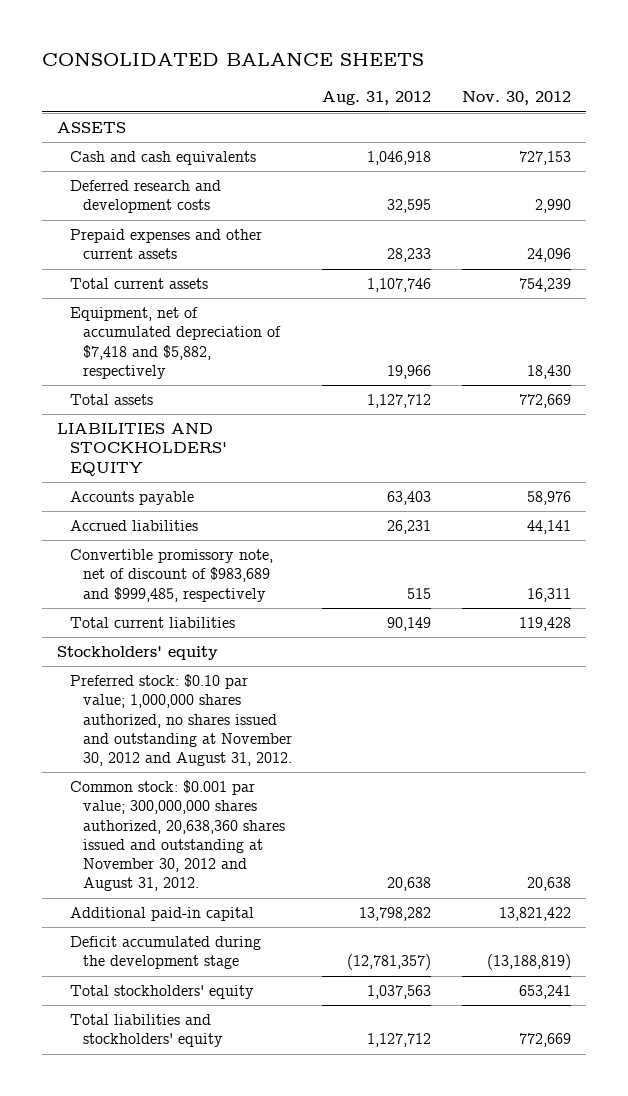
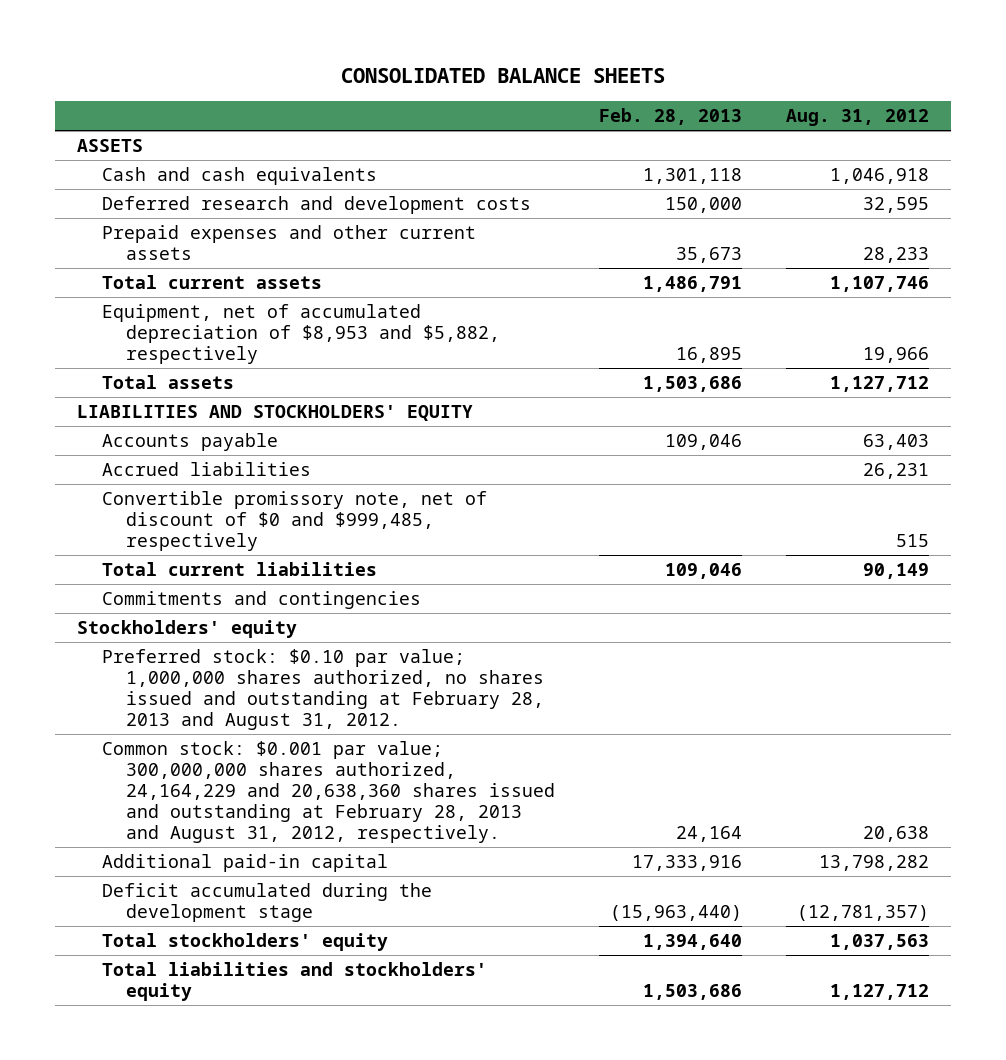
[461,91,571,106] Nov. 30, 2012 -> none
none -> [599,107,743,125] Feb. 28, 2013
[69,307,281,379] Equipment, net of accumulated depreciation of $7,418 and $5,882, respectively -> [101,304,501,365] Equipment, net of accumulated depreciation of $8,953 and $5,882, respectively
[69,549,273,602] Convertible promissory note, net of discount of $983,689 and $999,485, respectively -> [101,491,487,552] Convertible promissory note, net of discount of $0 and $999,485, respectively
none -> [101,591,421,610] Commitments and contingencies
[69,674,292,767] Preferred stock: $0.10 par value; 1,000,000 shares authorized, no shares issued and outstanding at November 30, 2012 and August 31, 2012. -> [101,649,545,731] Preferred stock: $0.10 par value; 1,000,000 shares authorized, no shares issued and outstanding at February 28, 2013 and August 31, 2012.
[69,780,285,892] Common stock: $0.001 par value; 300,000,000 shares authorized, 20,638,360 shares issued and outstanding at November 30, 2012 and August 31, 2012. -> [101,741,556,844] Common stock: $0.001 par value; 300,000,000 shares authorized, 24,164,229 and 20,638,360 shares issued and outstanding at February 28, 2013 and August 31, 2012, respectively.

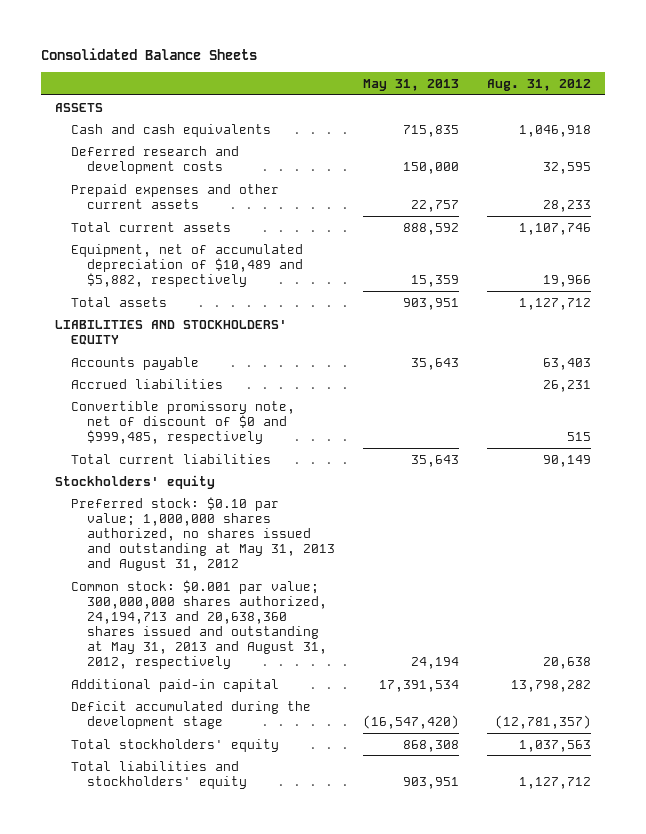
[340,67,665,83] CONSOLIDATED BALANCE SHEETS -> [40,47,257,60] Consolidated Balance Sheets
[599,107,743,125] Feb. 28, 2013 -> none
none -> [363,78,460,91] May 31, 2013
[101,304,501,365] Equipment, net of accumulated depreciation of $8,953 and $5,882, respectively -> [70,243,304,287] Equipment, net of accumulated depreciation of $10,489 and $5,882, respectively
[101,591,421,610] Commitments and contingencies -> none
[101,649,545,731] Preferred stock: $0.10 par value; 1,000,000 shares authorized, no shares issued and outstanding at February 28, 2013 and August 31, 2012. -> [70,496,336,572] Preferred stock: $0.10 par value; 1,000,000 shares authorized, no shares issued and outstanding at May 31, 2013 and August 31, 2012
[101,741,556,844] Common stock: $0.001 par value; 300,000,000 shares authorized, 24,164,229 and 20,638,360 shares issued and outstanding at February 28, 2013 and August 31, 2012, respectively. -> [70,579,328,670] Common stock: $0.001 par value; 300,000,000 shares authorized, 24,194,713 and 20,638,360 shares issued and outstanding at May 31, 2013 and August 31, 2012, respectively

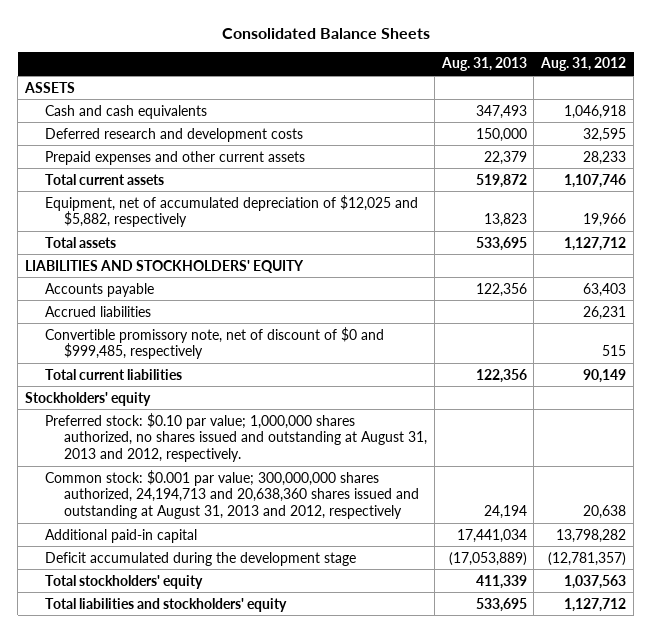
[363,78,460,91] May 31, 2013 -> none
none -> [440,57,527,72] Aug. 31, 2013
[70,243,304,287] Equipment, net of accumulated depreciation of $10,489 and $5,882, respectively -> [44,194,418,228] Equipment, net of accumulated depreciation of $12,025 and $5,882, respectively
[70,496,336,572] Preferred stock: $0.10 par value; 1,000,000 shares authorized, no shares issued and outstanding at May 31, 2013 and August 31, 2012 -> [44,412,427,463] Preferred stock: $0.10 par value; 1,000,000 shares authorized, no shares issued and outstanding at August 31, 2013 and 2012, respectively.
[70,579,328,670] Common stock: $0.001 par value; 300,000,000 shares authorized, 24,194,713 and 20,638,360 shares issued and outstanding at May 31, 2013 and August 31, 2012, respectively -> [44,469,419,520] Common stock: $0.001 par value; 300,000,000 shares authorized, 24,194,713 and 20,638,360 shares issued and outstanding at August 31, 2013 and 2012, respectively

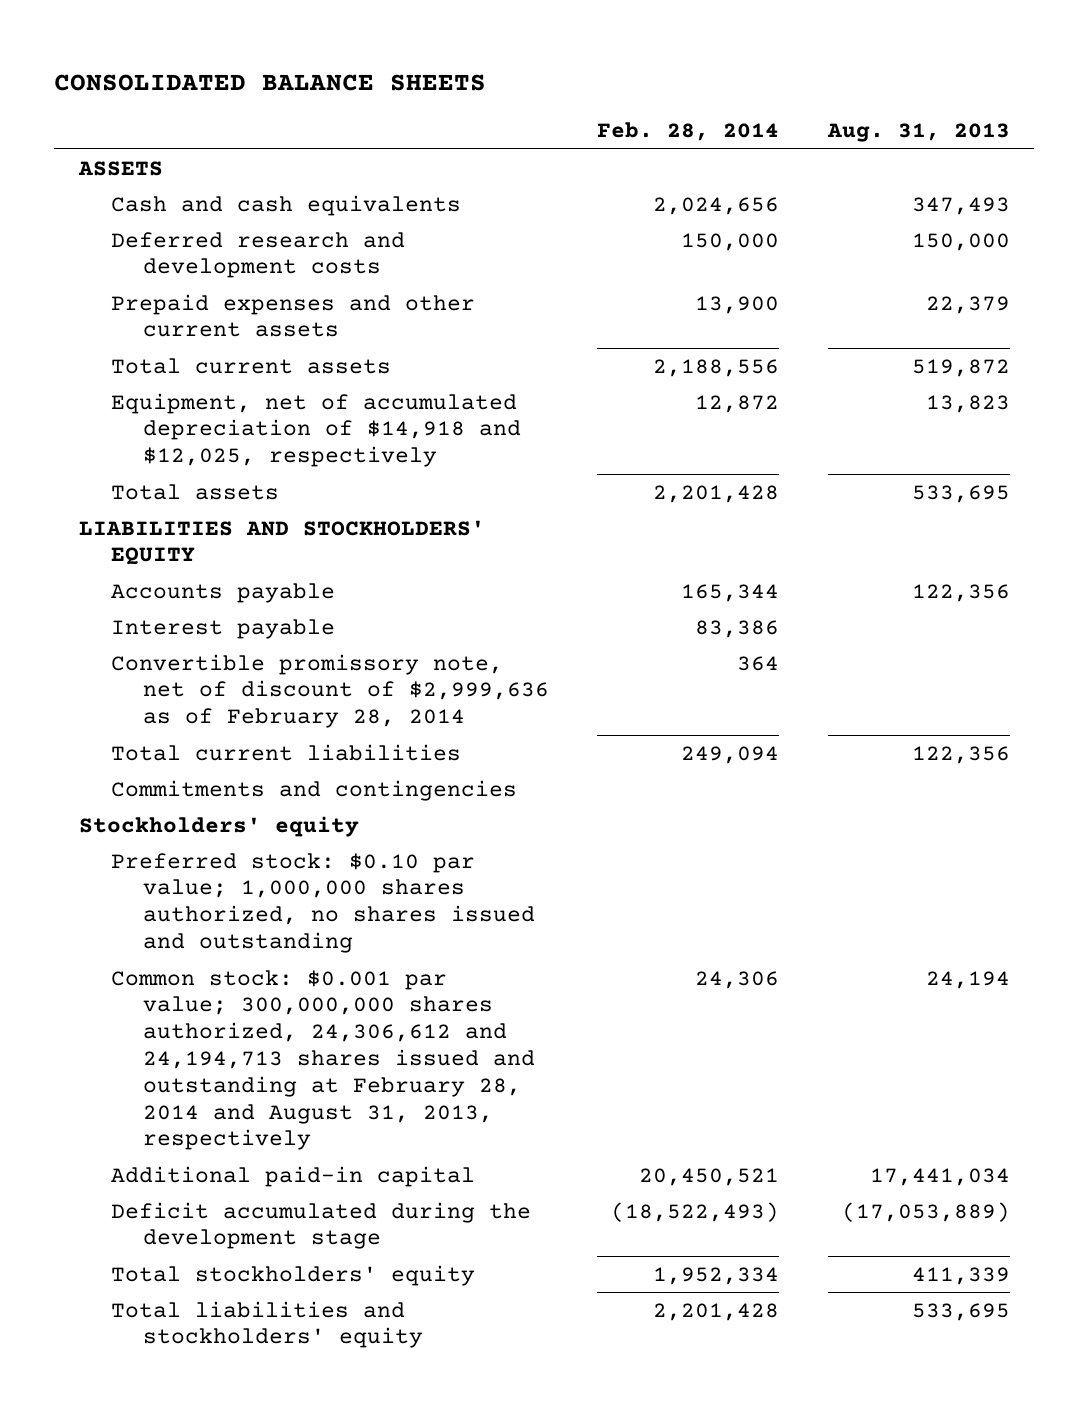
[221,27,430,39] Consolidated Balance Sheets -> [54,73,487,91] CONSOLIDATED BALANCE SHEETS
[540,57,627,72] Aug. 31, 2012 -> none
none -> [597,122,780,142] Feb. 28, 2014
[44,194,418,228] Equipment, net of accumulated depreciation of $12,025 and $5,882, respectively -> [110,392,521,468] Equipment, net of accumulated depreciation of $14,918 and $12,025, respectively
[44,305,151,317] Accrued liabilities -> none
none -> [110,618,335,639] Interest payable
[44,326,384,360] Convertible promissory note, net of discount of $0 and $999,485, respectively -> [110,653,549,729] Convertible promissory note, net of discount of $2,999,636 as of February 28, 2014
none -> [110,779,517,801] Commitments and contingencies
[44,412,427,463] Preferred stock: $0.10 par value; 1,000,000 shares authorized, no shares issued and outstanding at August 31, 2013 and 2012, respectively. -> [110,852,535,954] Preferred stock: $0.10 par value; 1,000,000 shares authorized, no shares issued and outstanding
[44,469,419,520] Common stock: $0.001 par value; 300,000,000 shares authorized, 24,194,713 and 20,638,360 shares issued and outstanding at August 31, 2013 and 2012, respectively -> [110,969,535,1151] Common stock: $0.001 par value; 300,000,000 shares authorized, 24,306,612 and 24,194,713 shares issued and outstanding at February 28, 2014 and August 31, 2013, respectively

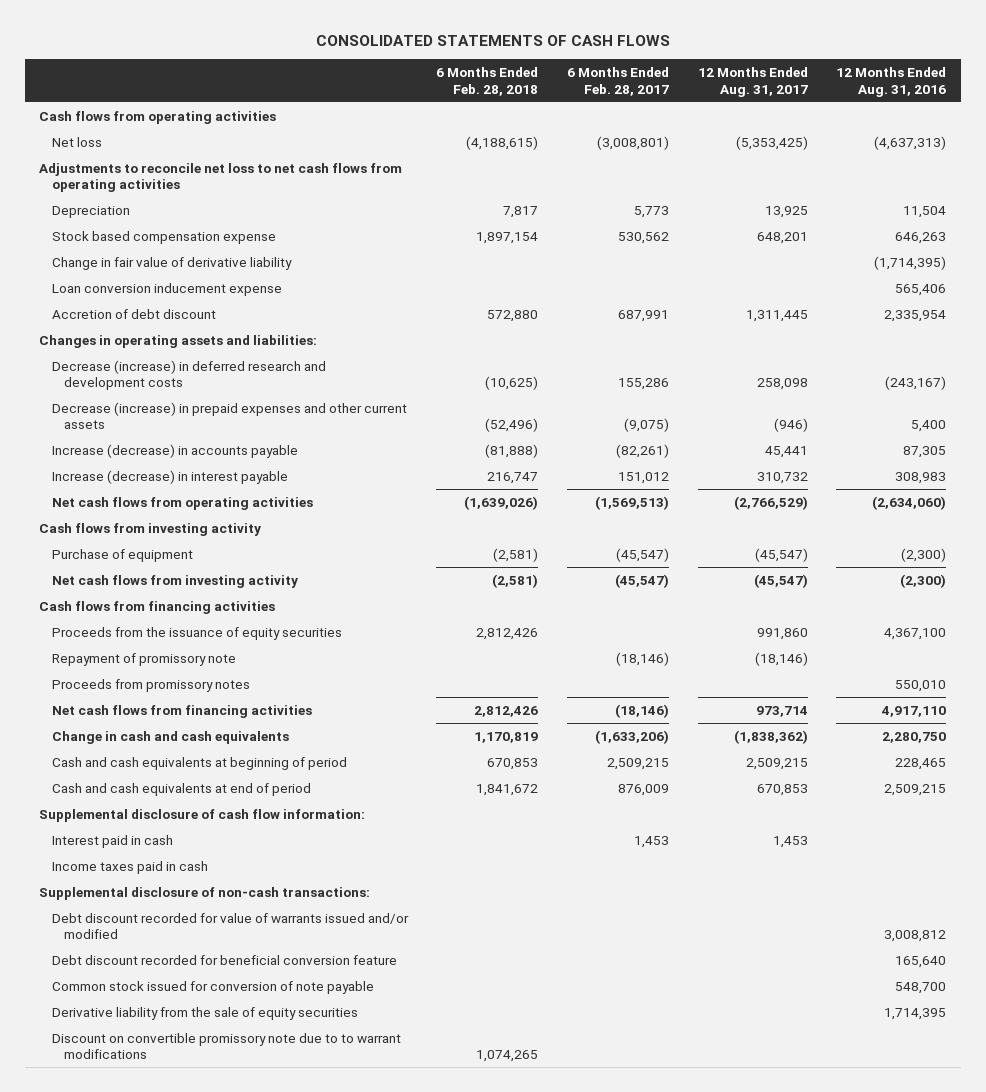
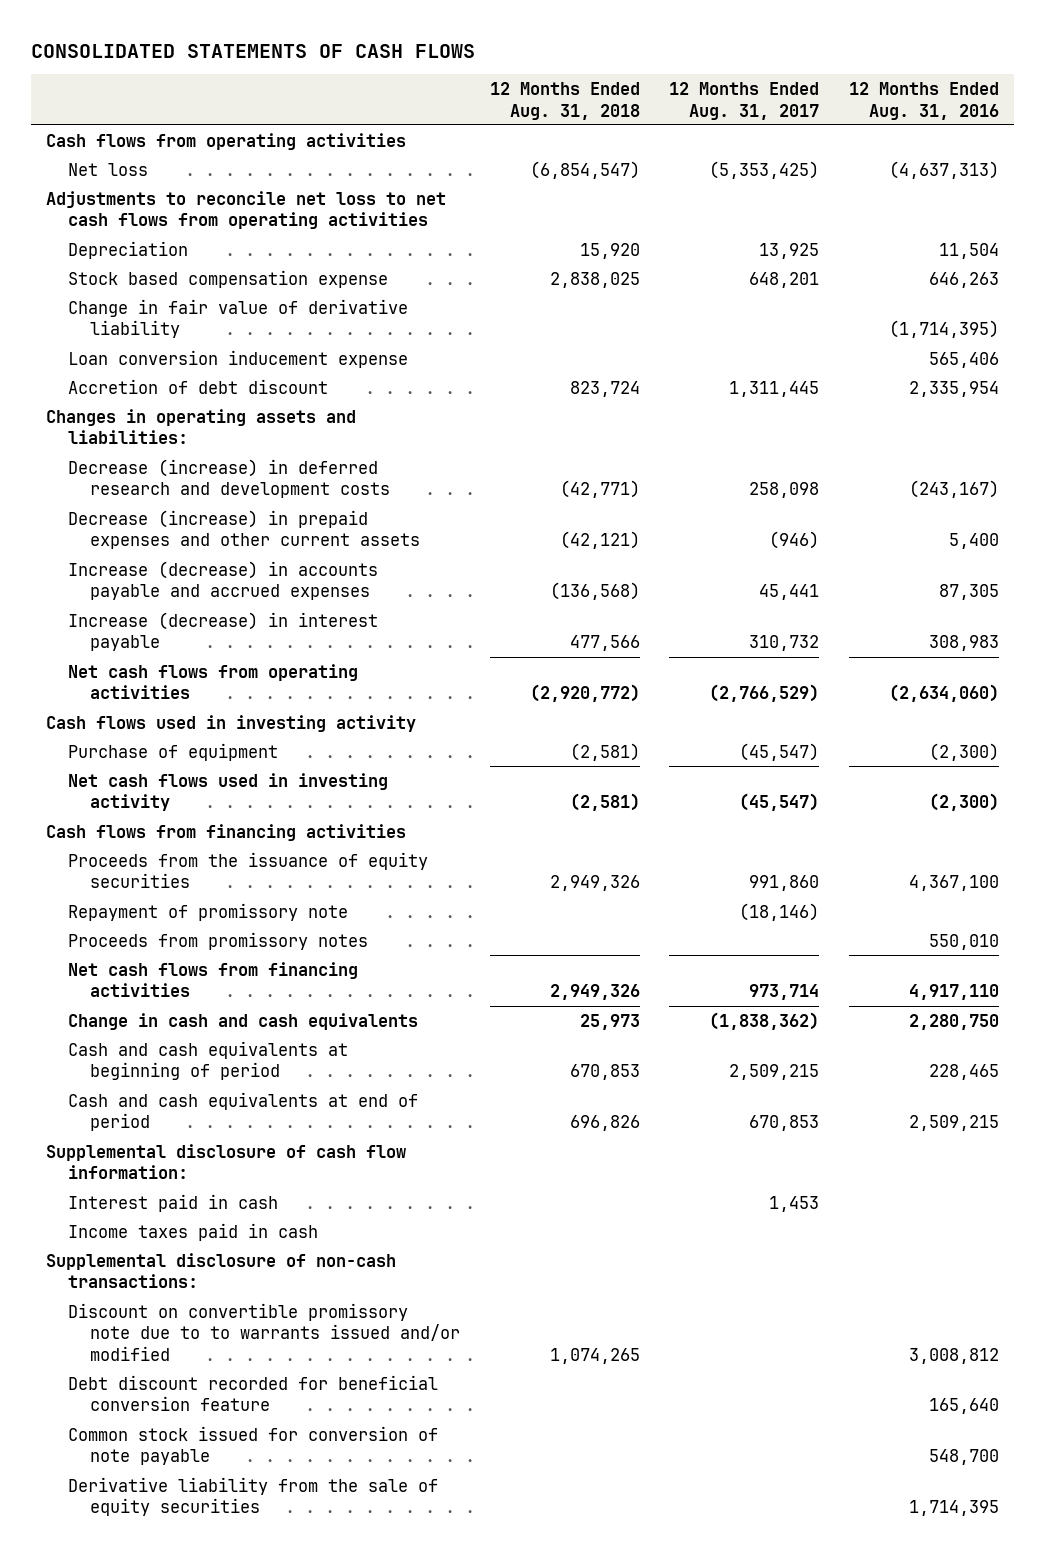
[436,66,539,96] 6 Months Ended Feb. 28, 2018 -> none
[567,66,670,96] 6 Months Ended Feb. 28, 2017 -> none
none -> [489,82,640,120] 12 Months Ended Aug. 31, 2018
[51,443,298,458] Increase (decrease) in accounts payable -> [68,560,379,601] Increase (decrease) in accounts payable and accrued expenses
[39,522,262,536] Cash flows from investing activity -> [46,714,417,732] Cash flows used in investing activity
[51,574,298,588] Net cash flows from investing activity -> [68,772,389,812] Net cash flows used in investing activity
[51,912,409,940] Debt discount recorded for value of warrants issued and/or modified -> [68,1302,460,1361] Discount on convertible promissory note due to to warrants issued and/or modified
[51,1032,401,1060] Discount on convertible promissory note due to to warrant modifications -> none

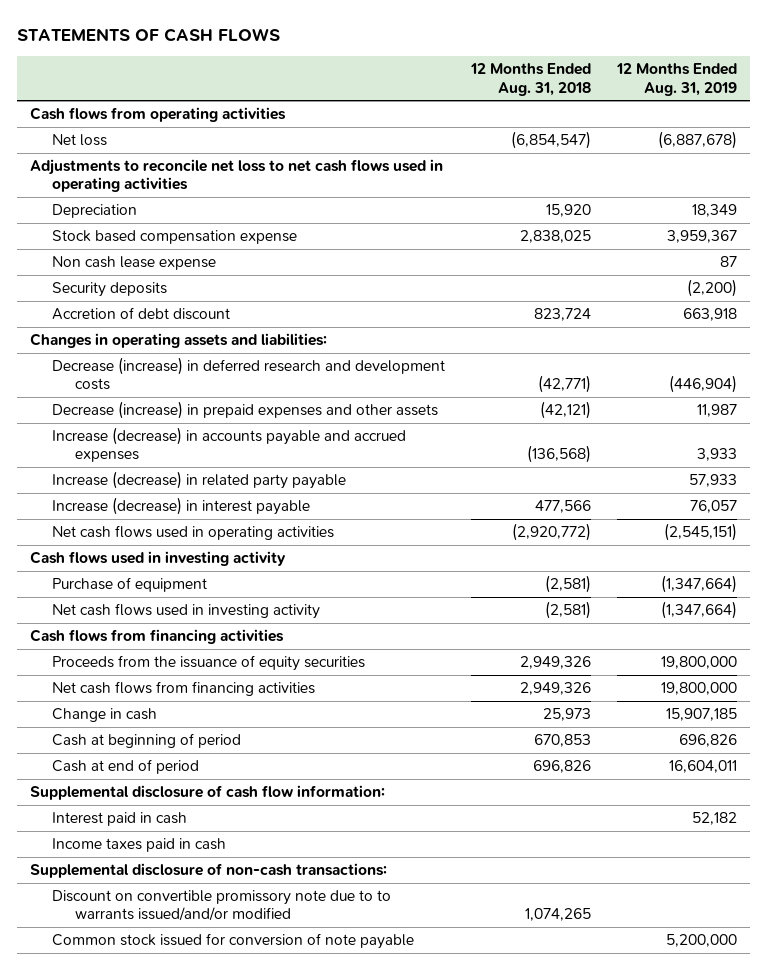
[31,43,476,58] CONSOLIDATED STATEMENTS OF CASH FLOWS -> [17,27,281,42] STATEMENTS OF CASH FLOWS
[669,82,820,120] 12 Months Ended Aug. 31, 2017 -> none
[848,82,999,120] 12 Months Ended Aug. 31, 2016 -> none
none -> [615,63,737,96] 12 Months Ended Aug. 31, 2019
[46,190,447,230] Adjustments to reconcile net loss to net cash flows from operating activities -> [30,159,444,193] Adjustments to reconcile net loss to net cash flows used in operating activities
[68,298,409,339] Change in fair value of derivative liability -> none
[68,349,409,368] Loan conversion inducement expense -> none
none -> [52,256,217,271] Non cash lease expense
none -> [52,282,168,298] Security deposits
[68,509,420,550] Decrease (increase) in prepaid expenses and other current assets -> [52,401,439,420] Decrease (increase) in prepaid expenses and other assets
none -> [52,471,347,490] Increase (decrease) in related party payable
[68,663,359,700] Net cash flows from operating activities -> [52,525,335,541] Net cash flows used in operating activities
[68,902,349,921] Repayment of promissory note -> none
[68,931,369,950] Proceeds from promissory notes -> none
[68,1012,419,1030] Change in cash and cash equivalents -> [52,708,158,723] Change in cash
[68,1040,349,1081] Cash and cash equivalents at beginning of period -> [52,733,242,749] Cash at beginning of period
[68,1091,419,1132] Cash and cash equivalents at end of period -> [52,759,200,775] Cash at end of period
[68,1374,439,1412] Debt discount recorded for beneficial conversion feature -> none
[68,1302,460,1361] Discount on convertible promissory note due to to warrants issued and/or modified -> [52,890,392,922] Discount on convertible promissory note due to to warrants issued/and/or modified
[68,1476,439,1517] Derivative liability from the sale of equity securities -> none

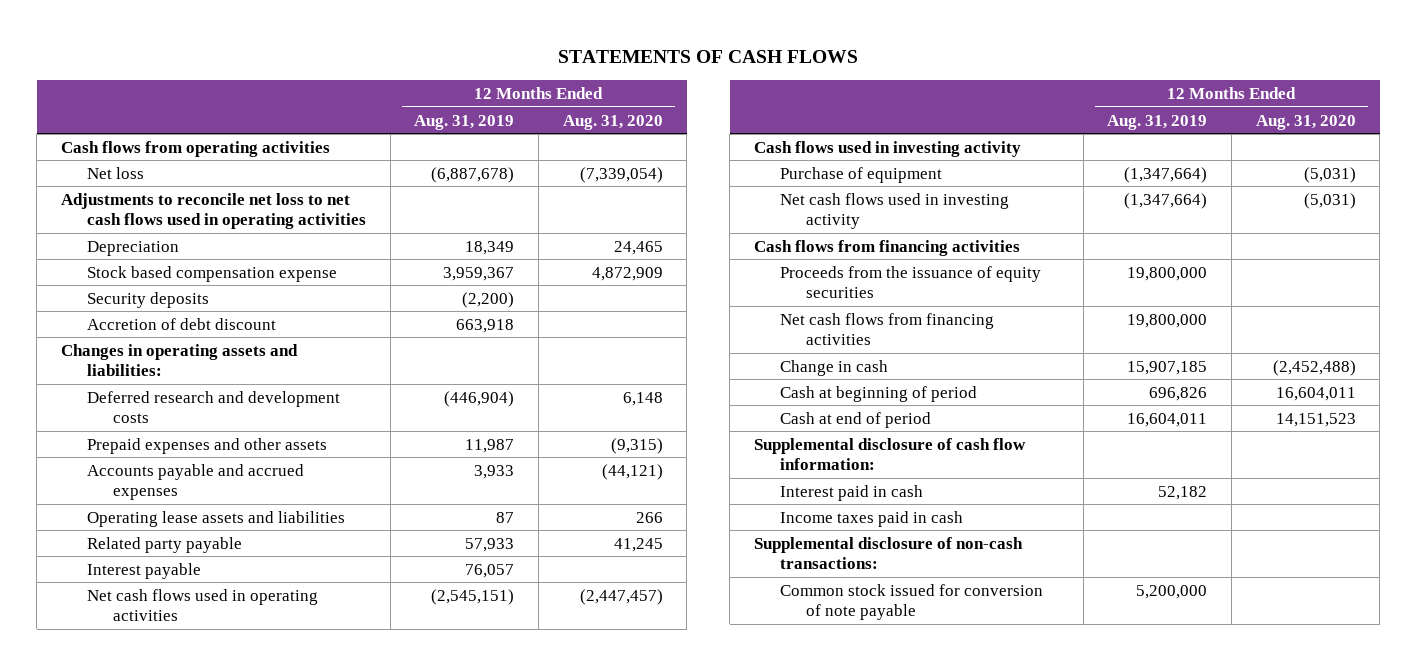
[470,63,592,96] 12 Months Ended Aug. 31, 2018 -> none
none -> [562,114,663,130] Aug. 31, 2020
[52,256,217,271] Non cash lease expense -> none
[52,357,446,391] Decrease (increase) in deferred research and development costs -> [86,390,340,424] Deferred research and development costs
[52,401,439,420] Decrease (increase) in prepaid expenses and other assets -> [86,437,327,454] Prepaid expenses and other assets
[52,427,407,463] Increase (decrease) in accounts payable and accrued expenses -> [86,463,304,501] Accounts payable and accrued expenses
none -> [86,510,345,527] Operating lease assets and liabilities
[52,471,347,490] Increase (decrease) in related party payable -> [86,536,242,553] Related party payable
[52,497,311,516] Increase (decrease) in interest payable -> [86,562,201,579] Interest payable
[52,890,392,922] Discount on convertible promissory note due to to warrants issued/and/or modified -> none

